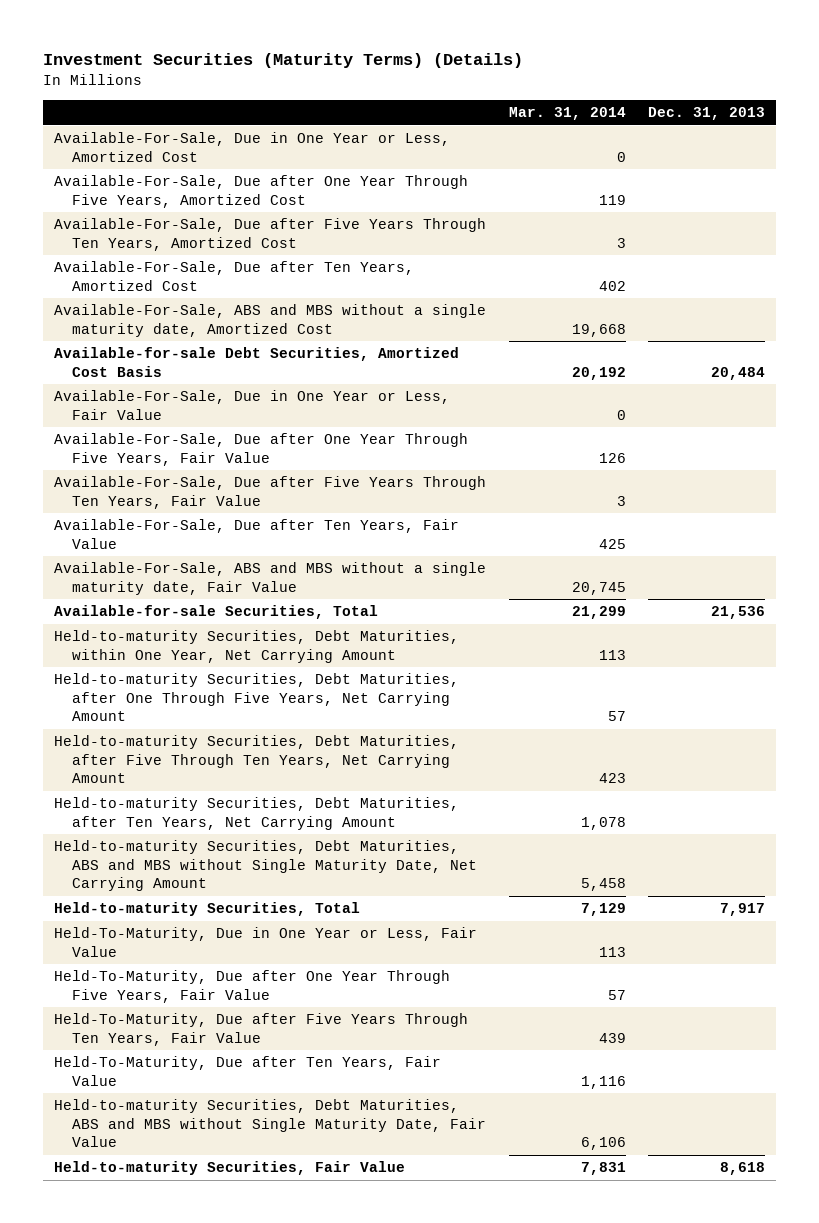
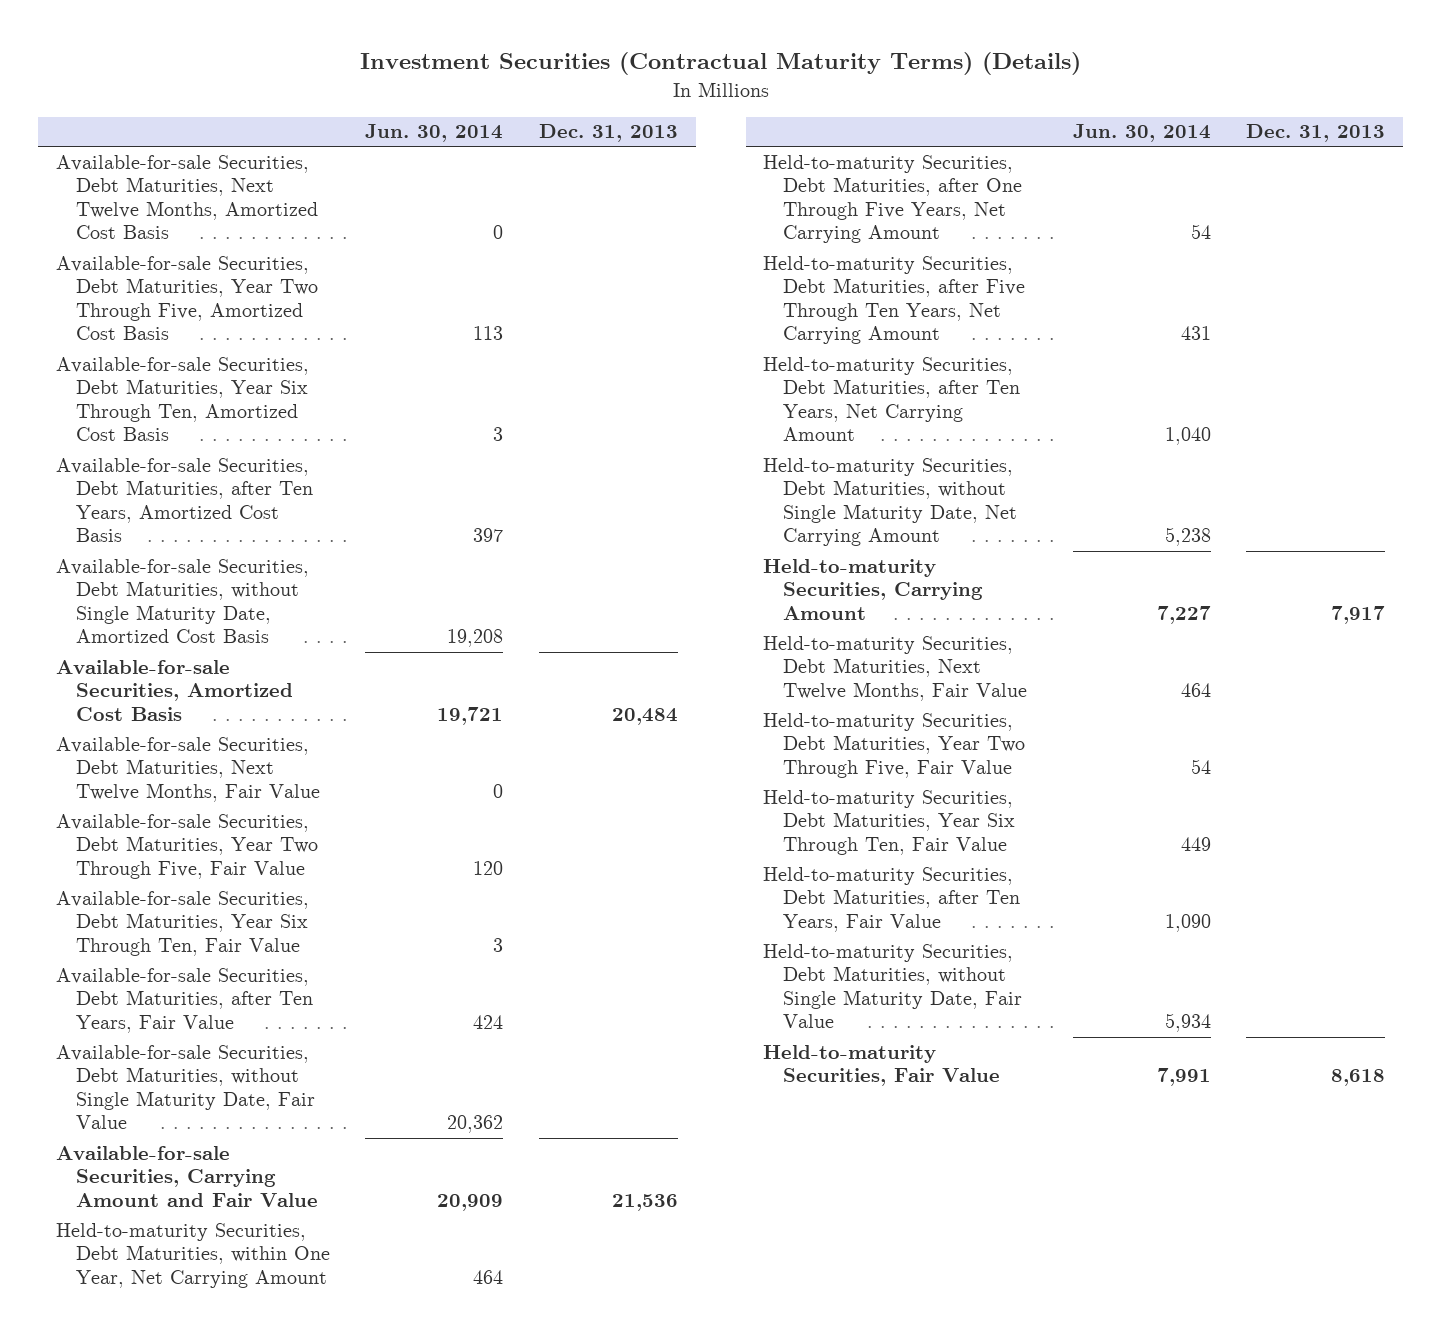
[42,53,523,69] Investment Securities (Maturity Terms) (Details) -> [359,52,1081,76] Investment Securities (Contractual Maturity Terms) (Details)
[508,107,626,121] Mar. 31, 2014 -> none
none -> [365,124,504,143] Jun. 30, 2014
[53,132,450,162] Available-For-Sale, Due in One Year or Less, Amortized Cost -> [56,154,319,240] Available-for-sale Securities, Debt Maturities, Next Twelve Months, Amortized Cost Basis
[53,175,468,208] Available-For-Sale, Due after One Year Through Five Years, Amortized Cost -> [56,255,319,341] Available-for-sale Securities, Debt Maturities, Year Two Through Five, Amortized Cost Basis
[53,218,486,251] Available-For-Sale, Due after Five Years Through Ten Years, Amortized Cost -> [56,356,310,442] Available-for-sale Securities, Debt Maturities, Year Six Through Ten, Amortized Cost Basis
[53,261,414,291] Available-For-Sale, Due after Ten Years, Amortized Cost -> [56,457,314,543] Available-for-sale Securities, Debt Maturities, after Ten Years, Amortized Cost Basis
[53,304,486,337] Available-For-Sale, ABS and MBS without a single maturity date, Amortized Cost -> [56,558,310,644] Available-for-sale Securities, Debt Maturities, without Single Maturity Date, Amortized Cost Basis
[53,347,459,377] Available-for-sale Debt Securities, Amortized Cost Basis -> [56,659,294,721] Available-for-sale Securities, Amortized Cost Basis
[53,390,450,420] Available-For-Sale, Due in One Year or Less, Fair Value -> [56,736,321,802] Available-for-sale Securities, Debt Maturities, Next Twelve Months, Fair Value
[53,433,468,466] Available-For-Sale, Due after One Year Through Five Years, Fair Value -> [56,813,319,879] Available-for-sale Securities, Debt Maturities, Year Two Through Five, Fair Value
[53,476,486,509] Available-For-Sale, Due after Five Years Through Ten Years, Fair Value -> [56,890,310,956] Available-for-sale Securities, Debt Maturities, Year Six Through Ten, Fair Value
[53,519,459,549] Available-For-Sale, Due after Ten Years, Fair Value -> [56,967,314,1033] Available-for-sale Securities, Debt Maturities, after Ten Years, Fair Value
[53,562,486,595] Available-For-Sale, ABS and MBS without a single maturity date, Fair Value -> [56,1044,316,1130] Available-for-sale Securities, Debt Maturities, without Single Maturity Date, Fair Value
[53,605,378,620] Available-for-sale Securities, Total -> [56,1145,319,1207] Available-for-sale Securities, Carrying Amount and Fair Value
[53,840,478,891] Held-to-maturity Securities, Debt Maturities, ABS and MBS without Single Maturity Date, Net Carrying Amount -> [763,457,1018,547] Held-to-maturity Securities, Debt Maturities, without Single Maturity Date, Net Carrying Amount
[53,902,360,917] Held-to-maturity Securities, Total -> [763,558,984,620] Held-to-maturity Securities, Carrying Amount
[53,927,477,957] Held-To-Maturity, Due in One Year or Less, Fair Value -> [763,635,1028,701] Held-to-maturity Securities, Debt Maturities, Next Twelve Months, Fair Value
[53,970,450,1003] Held-To-Maturity, Due after One Year Through Five Years, Fair Value -> [763,712,1026,778] Held-to-maturity Securities, Debt Maturities, Year Two Through Five, Fair Value
[53,1013,468,1046] Held-To-Maturity, Due after Five Years Through Ten Years, Fair Value -> [763,789,1016,855] Held-to-maturity Securities, Debt Maturities, Year Six Through Ten, Fair Value
[53,1056,441,1086] Held-To-Maturity, Due after Ten Years, Fair Value -> [763,866,1021,932] Held-to-maturity Securities, Debt Maturities, after Ten Years, Fair Value
[53,1099,487,1147] Held-to-maturity Securities, Debt Maturities, ABS and MBS without Single Maturity Date, Fair Value -> [763,943,1023,1029] Held-to-maturity Securities, Debt Maturities, without Single Maturity Date, Fair Value

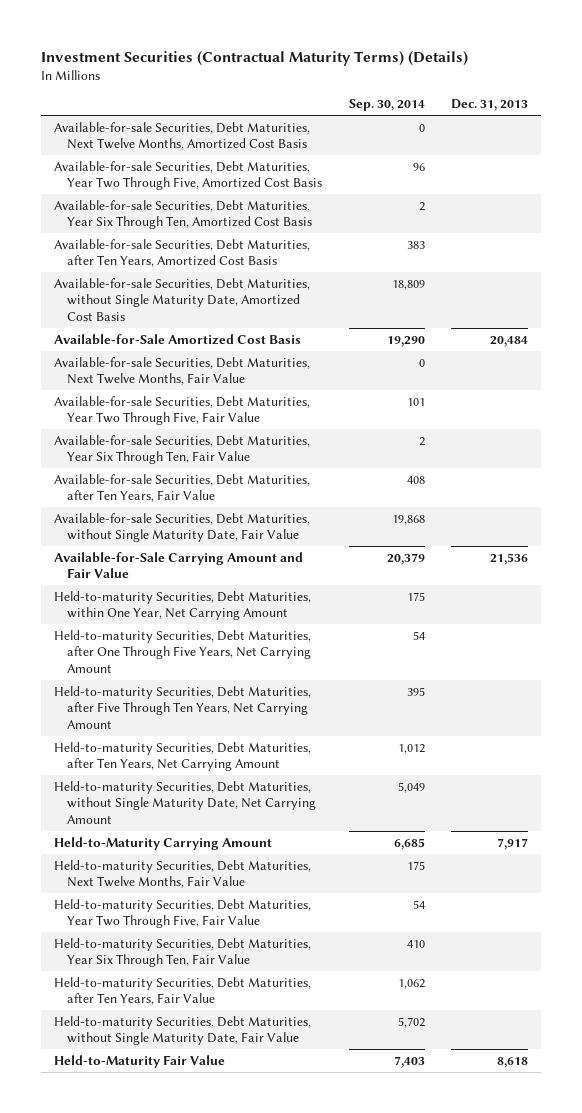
[365,124,504,143] Jun. 30, 2014 -> none
none -> [348,99,425,112] Sep. 30, 2014
[56,659,294,721] Available-for-sale Securities, Amortized Cost Basis -> [53,333,301,345] Available-for-Sale Amortized Cost Basis
[56,1145,319,1207] Available-for-sale Securities, Carrying Amount and Fair Value -> [53,551,303,579] Available-for-Sale Carrying Amount and Fair Value
[763,558,984,620] Held-to-maturity Securities, Carrying Amount -> [53,836,272,850] Held-to-Maturity Carrying Amount
[763,1044,1001,1087] Held-to-maturity Securities, Fair Value -> [53,1054,225,1068] Held-to-Maturity Fair Value

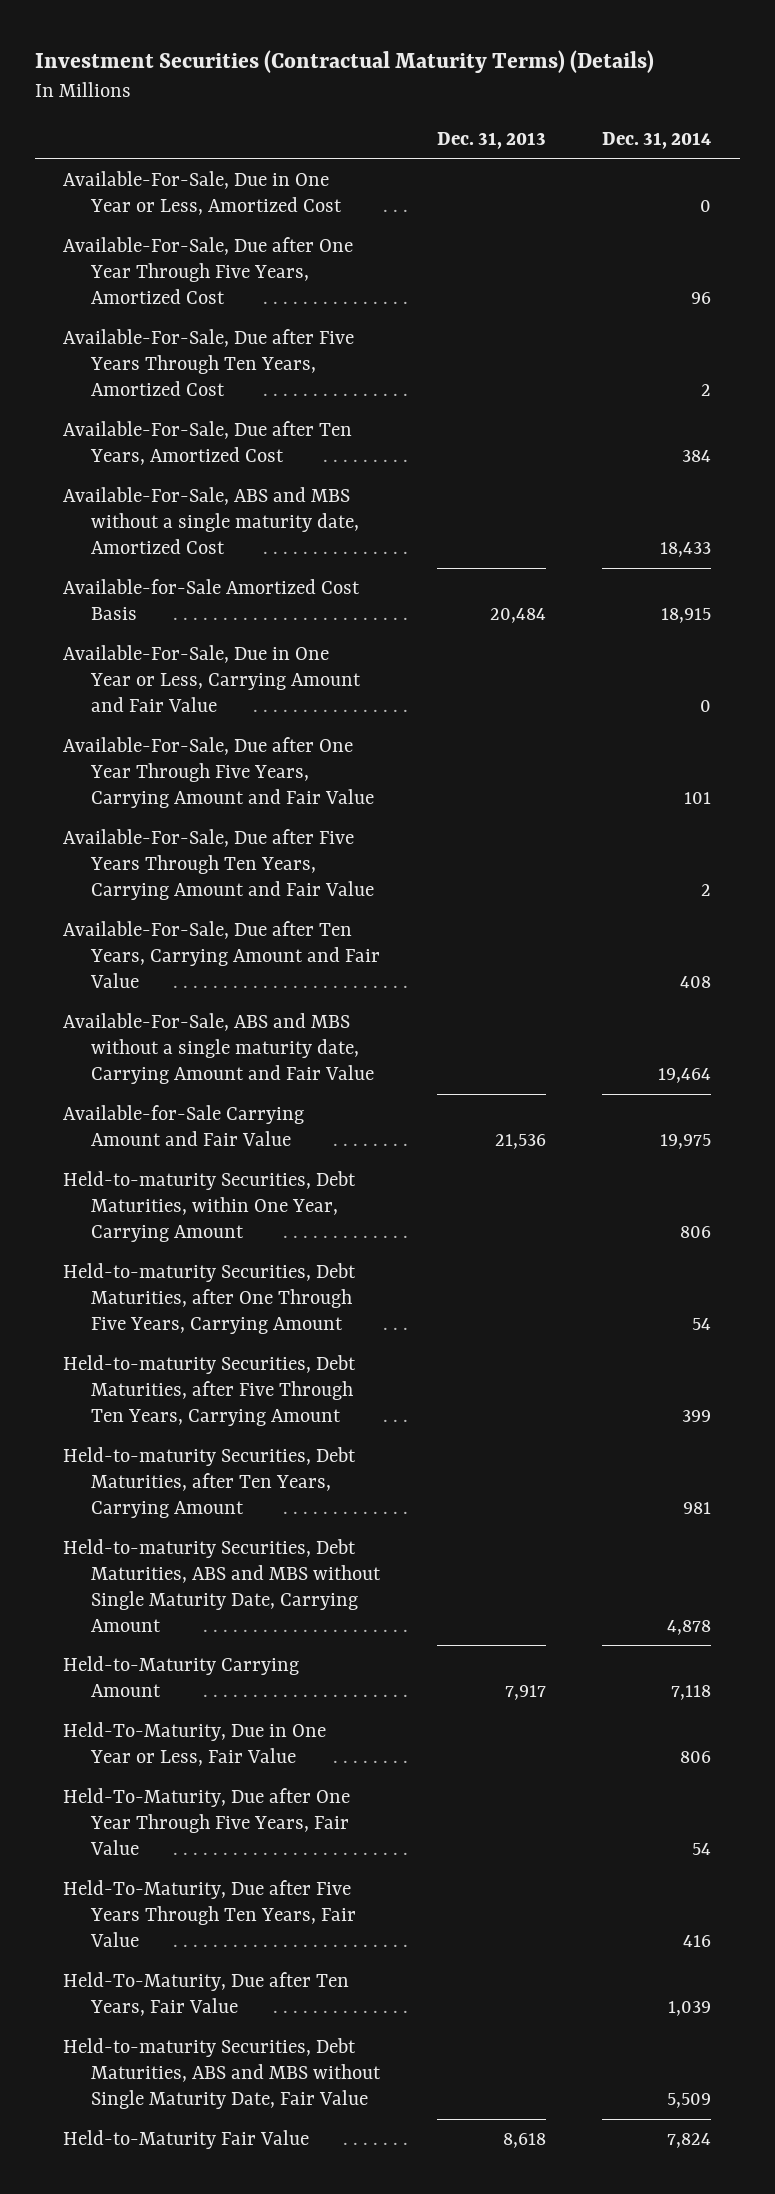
[348,99,425,112] Sep. 30, 2014 -> none
none -> [602,132,712,150] Dec. 31, 2014
[53,121,310,151] Available-for-sale Securities, Debt Maturities, Next Twelve Months, Amortized Cost Basis -> [63,171,343,215] Available-For-Sale, Due in One Year or Less, Amortized Cost
[53,160,323,191] Available-for-sale Securities, Debt Maturities, Year Two Through Five, Amortized Cost Basis -> [63,237,354,304] Available-For-Sale, Due after One Year Through Five Years, Amortized Cost
[53,199,313,230] Available-for-sale Securities, Debt Maturities, Year Six Through Ten, Amortized Cost Basis -> [63,329,355,396] Available-For-Sale, Due after Five Years Through Ten Years, Amortized Cost
[53,238,310,268] Available-for-sale Securities, Debt Maturities, after Ten Years, Amortized Cost Basis -> [63,421,353,465] Available-For-Sale, Due after Ten Years, Amortized Cost
[53,277,310,322] Available-for-sale Securities, Debt Maturities, without Single Maturity Date, Amortized Cost Basis -> [63,487,360,554] Available-For-Sale, ABS and MBS without a single maturity date, Amortized Cost
[53,356,310,386] Available-for-sale Securities, Debt Maturities, Next Twelve Months, Fair Value -> [63,645,362,712] Available-For-Sale, Due in One Year or Less, Carrying Amount and Fair Value
[53,395,310,426] Available-for-sale Securities, Debt Maturities, Year Two Through Five, Fair Value -> [63,737,375,808] Available-For-Sale, Due after One Year Through Five Years, Carrying Amount and Fair Value
[53,434,310,465] Available-for-sale Securities, Debt Maturities, Year Six Through Ten, Fair Value -> [63,829,375,900] Available-For-Sale, Due after Five Years Through Ten Years, Carrying Amount and Fair Value
[53,473,310,503] Available-for-sale Securities, Debt Maturities, after Ten Years, Fair Value -> [63,921,381,988] Available-For-Sale, Due after Ten Years, Carrying Amount and Fair Value
[53,512,310,543] Available-for-sale Securities, Debt Maturities, without Single Maturity Date, Fair Value -> [63,1013,375,1084] Available-For-Sale, ABS and MBS without a single maturity date, Carrying Amount and Fair Value
[53,590,311,621] Held-to-maturity Securities, Debt Maturities, within One Year, Net Carrying Amount -> [63,1171,357,1242] Held-to-maturity Securities, Debt Maturities, within One Year, Carrying Amount
[53,629,312,674] Held-to-maturity Securities, Debt Maturities, after One Through Five Years, Net Carrying Amount -> [63,1263,357,1334] Held-to-maturity Securities, Debt Maturities, after One Through Five Years, Carrying Amount
[53,685,311,730] Held-to-maturity Securities, Debt Maturities, after Five Through Ten Years, Net Carrying Amount -> [63,1355,357,1426] Held-to-maturity Securities, Debt Maturities, after Five Through Ten Years, Carrying Amount
[53,741,311,772] Held-to-maturity Securities, Debt Maturities, after Ten Years, Net Carrying Amount -> [63,1447,357,1518] Held-to-maturity Securities, Debt Maturities, after Ten Years, Carrying Amount
[53,780,317,825] Held-to-maturity Securities, Debt Maturities, without Single Maturity Date, Net Carrying Amount -> [63,1539,382,1632] Held-to-maturity Securities, Debt Maturities, ABS and MBS without Single Maturity Date, Carrying Amount
[53,859,311,889] Held-to-maturity Securities, Debt Maturities, Next Twelve Months, Fair Value -> [63,1722,327,1766] Held-To-Maturity, Due in One Year or Less, Fair Value
[53,898,311,929] Held-to-maturity Securities, Debt Maturities, Year Two Through Five, Fair Value -> [63,1788,351,1855] Held-To-Maturity, Due after One Year Through Five Years, Fair Value
[53,937,311,968] Held-to-maturity Securities, Debt Maturities, Year Six Through Ten, Fair Value -> [63,1880,357,1947] Held-To-Maturity, Due after Five Years Through Ten Years, Fair Value
[53,976,311,1006] Held-to-maturity Securities, Debt Maturities, after Ten Years, Fair Value -> [63,1972,350,2016] Held-To-Maturity, Due after Ten Years, Fair Value
[53,1015,311,1046] Held-to-maturity Securities, Debt Maturities, without Single Maturity Date, Fair Value -> [63,2038,382,2109] Held-to-maturity Securities, Debt Maturities, ABS and MBS without Single Maturity Date, Fair Value

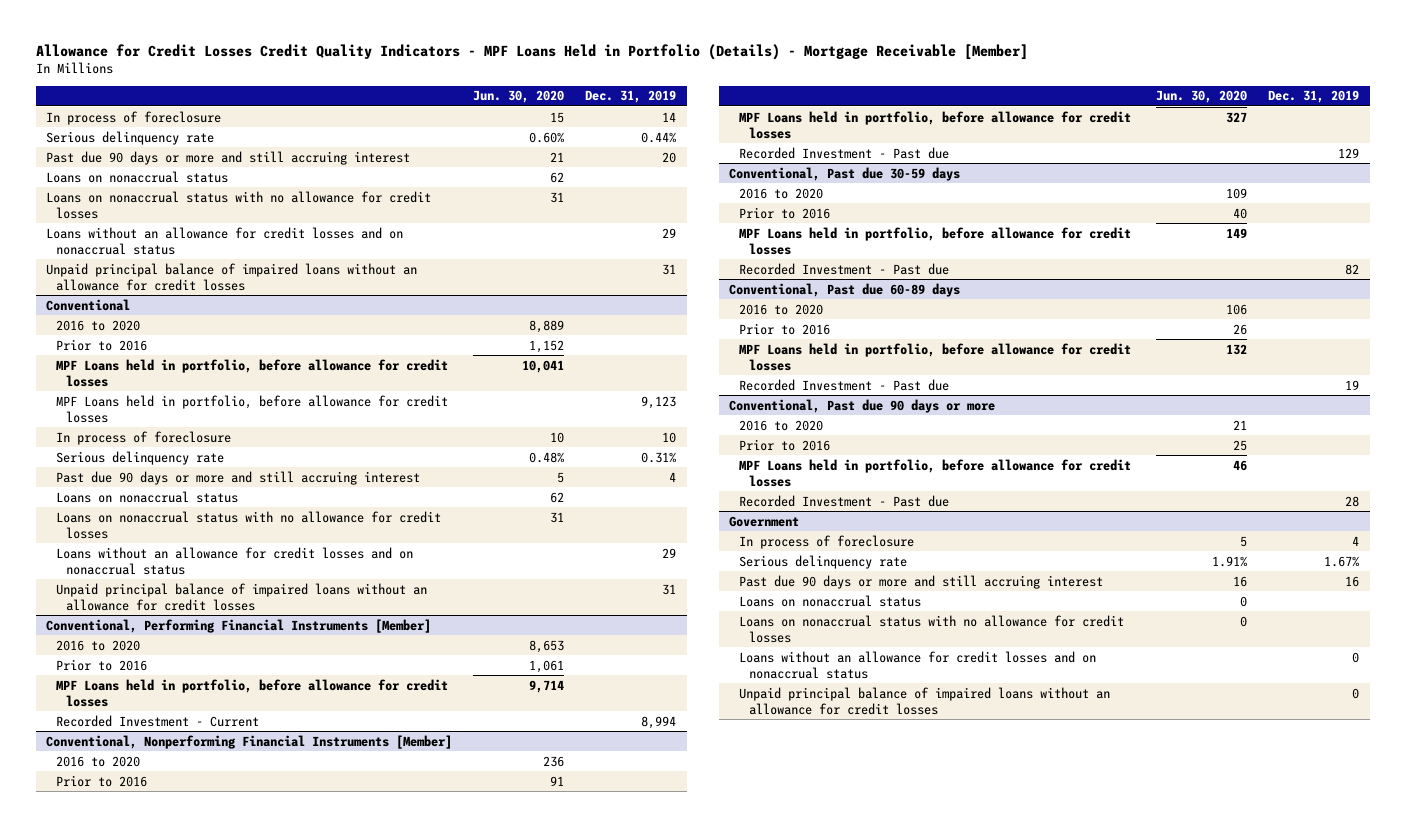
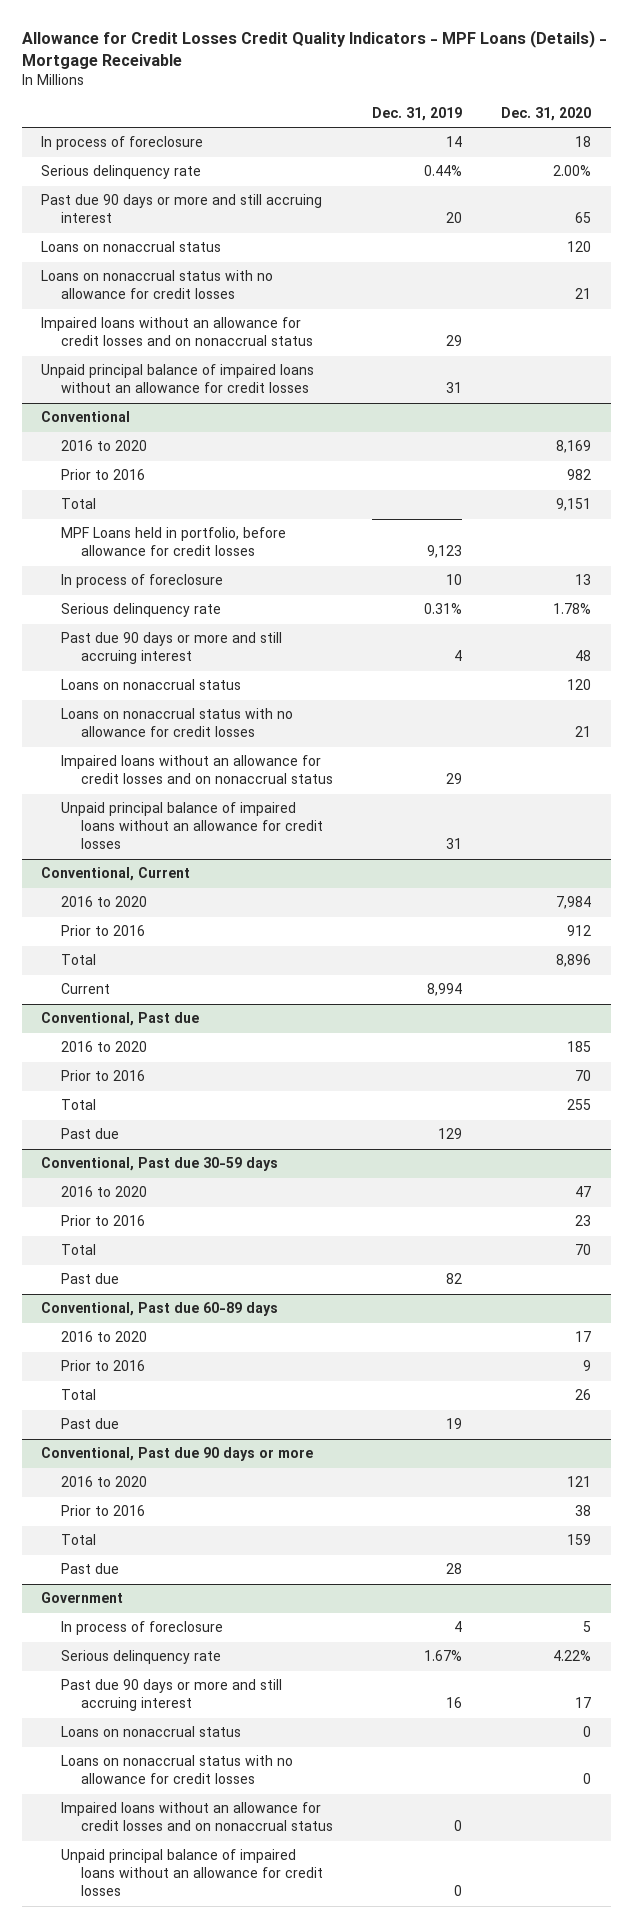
[35,43,1028,60] Allowance for Credit Losses Credit Quality Indicators - MPF Loans Held in Portfolio (Details) - Mortgage Receivable [Member] -> [21,29,607,69] Allowance for Credit Losses Credit Quality Indicators - MPF Loans (Details) - Mortgage Receivable
[473,90,565,104] Jun. 30, 2020 -> none
none -> [501,107,592,122] Dec. 31, 2020
[46,226,404,255] Loans without an allowance for credit losses and on nonaccrual status -> [41,317,314,347] Impaired loans without an allowance for credit losses and on nonaccrual status
[55,358,448,387] MPF Loans held in portfolio, before allowance for credit losses -> [61,498,97,510] Total
[55,546,413,575] Loans without an allowance for credit losses and on nonaccrual status -> [61,755,334,785] Impaired loans without an allowance for credit losses and on nonaccrual status
[46,618,432,633] Conventional, Performing Financial Instruments [Member] -> none
[55,639,140,651] 2016 to 2020 -> none
[55,658,147,671] Prior to 2016 -> none
[55,678,448,707] MPF Loans held in portfolio, before allowance for credit losses -> none
[55,714,259,727] Recorded Investment - Current -> none
[46,734,453,749] Conventional, Nonperforming Financial Instruments [Member] -> none
[55,755,140,767] 2016 to 2020 -> none
[55,774,147,787] Prior to 2016 -> none
[738,110,1131,139] MPF Loans held in portfolio, before allowance for credit losses -> none
[738,146,949,159] Recorded Investment - Past due -> none
none -> [41,867,191,882] Conventional, Current
none -> [61,896,148,908] 2016 to 2020
none -> [61,925,146,937] Prior to 2016
none -> [61,954,97,966] Total
none -> [61,983,111,995] Current
none -> [41,1012,200,1027] Conventional, Past due
none -> [61,1041,148,1053] 2016 to 2020
none -> [61,1070,146,1082] Prior to 2016
none -> [61,1099,97,1111] Total
none -> [61,1128,120,1140] Past due
[738,226,1131,255] MPF Loans held in portfolio, before allowance for credit losses -> [61,1244,97,1256] Total
[738,262,949,275] Recorded Investment - Past due -> [61,1273,120,1285] Past due
[738,342,1131,371] MPF Loans held in portfolio, before allowance for credit losses -> [61,1389,97,1401] Total
[738,378,949,391] Recorded Investment - Past due -> [61,1418,120,1430] Past due
[738,458,1131,487] MPF Loans held in portfolio, before allowance for credit losses -> [61,1534,97,1546] Total
[738,494,949,507] Recorded Investment - Past due -> [61,1563,120,1575] Past due
[738,650,1096,679] Loans without an allowance for credit losses and on nonaccrual status -> [61,1802,334,1832] Impaired loans without an allowance for credit losses and on nonaccrual status

